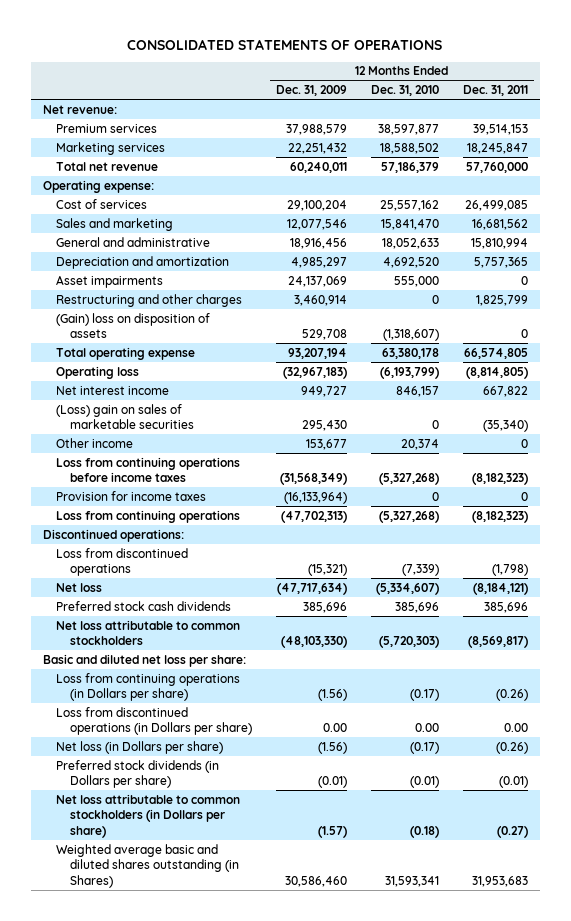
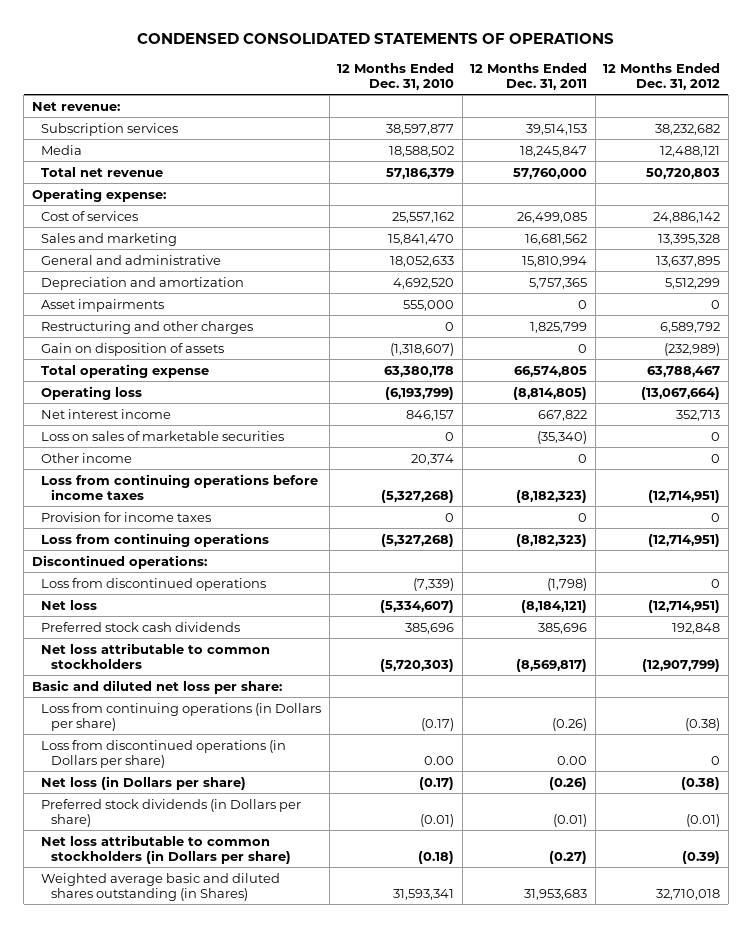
[127,38,443,50] CONSOLIDATED STATEMENTS OF OPERATIONS -> [136,32,614,44] CONDENSED CONSOLIDATED STATEMENTS OF OPERATIONS
[275,85,347,97] Dec. 31, 2009 -> none
none -> [603,62,721,90] 12 Months Ended Dec. 31, 2012
[56,123,158,133] Premium services -> [41,122,179,136] Subscription services
[56,141,166,155] Marketing services -> [41,144,83,155] Media
[56,312,211,339] (Gain) loss on disposition of assets -> [41,342,225,356] Gain on disposition of assets
[56,403,194,430] (Loss) gain on sales of marketable securities -> [41,430,285,441] Loss on sales of marketable securities

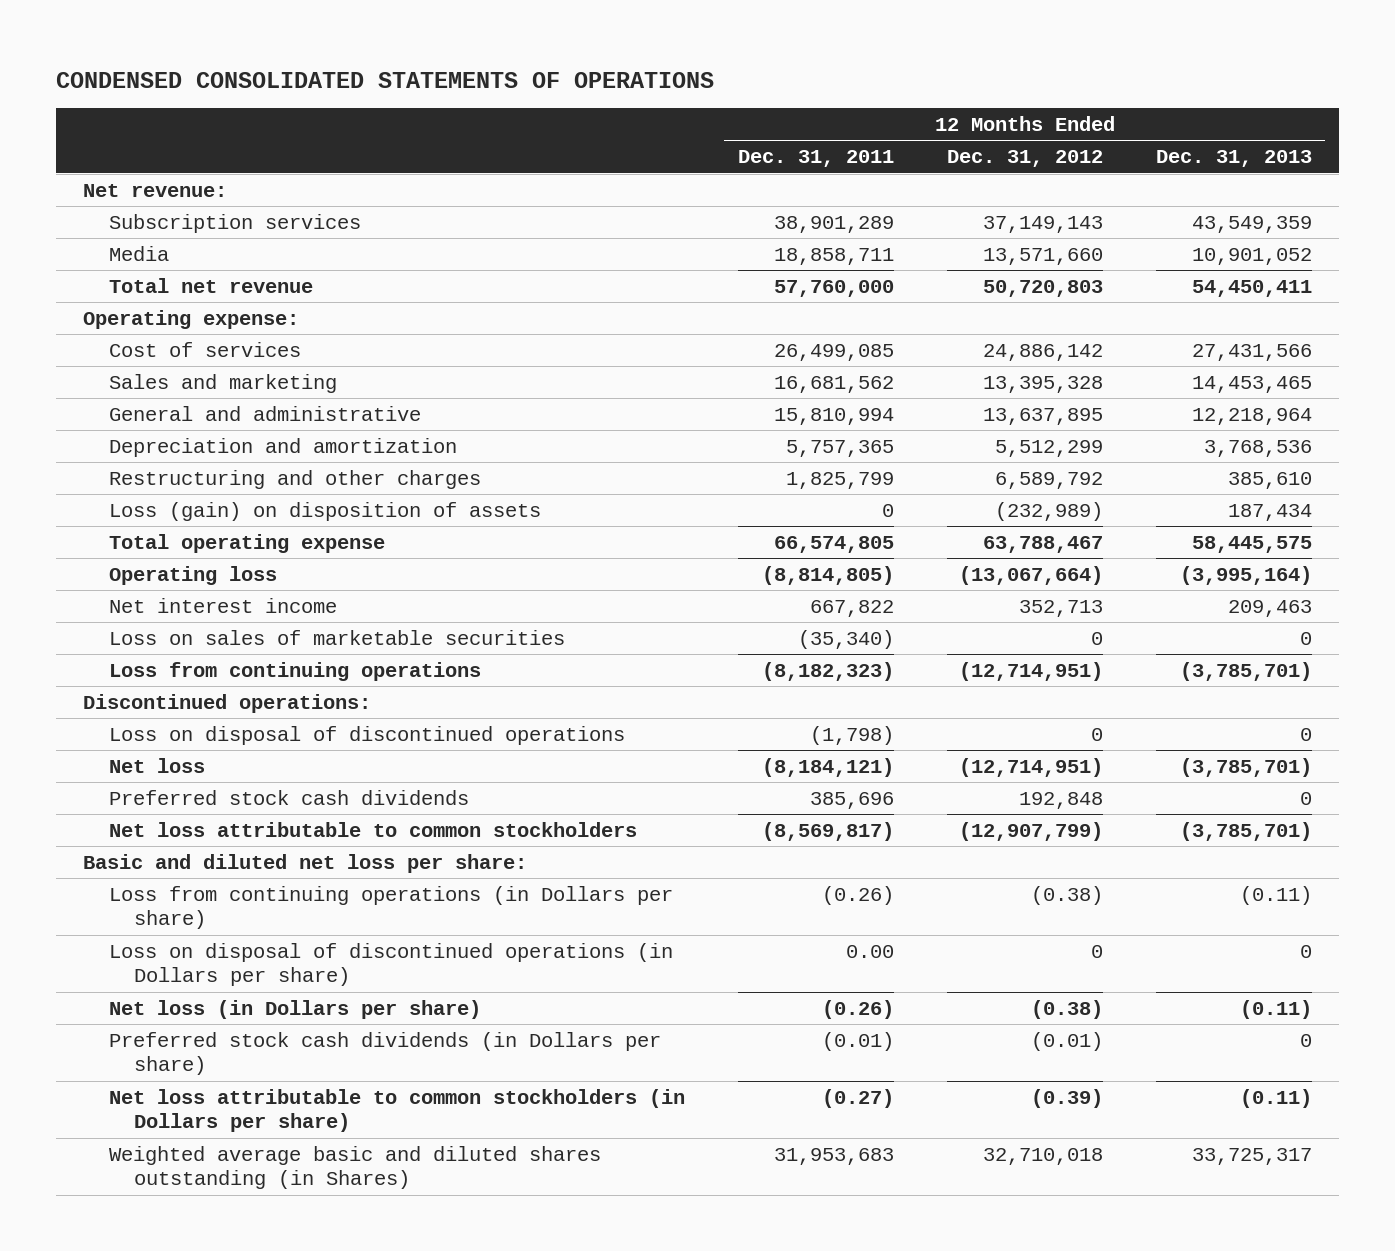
[337,62,455,90] 12 Months Ended Dec. 31, 2010 -> none
none -> [1155,150,1312,168] Dec. 31, 2013
[526,123,588,135] 39,514,153 -> [773,215,894,233] 38,901,289
[655,123,721,135] 38,232,682 -> [982,215,1103,233] 37,149,143
[520,145,588,157] 18,245,847 -> [773,247,894,265] 18,858,711
[660,145,721,157] 12,488,121 -> [982,247,1103,265] 13,571,660
[41,298,165,312] Asset impairments -> none
[41,342,225,356] Gain on disposition of assets -> [108,501,541,521] Loss (gain) on disposition of assets
[41,452,133,463] Other income -> none
[41,473,319,500] Loss from continuing operations before income taxes -> none
[41,511,212,522] Provision for income taxes -> none
[41,577,267,591] Loss from discontinued operations -> [108,725,625,745] Loss on disposal of discontinued operations
[41,739,287,768] Loss from discontinued operations (in Dollars per share) -> [108,942,673,987] Loss on disposal of discontinued operations (in Dollars per share)
[41,798,302,827] Preferred stock dividends (in Dollars per share) -> [108,1031,661,1076] Preferred stock cash dividends (in Dollars per share)

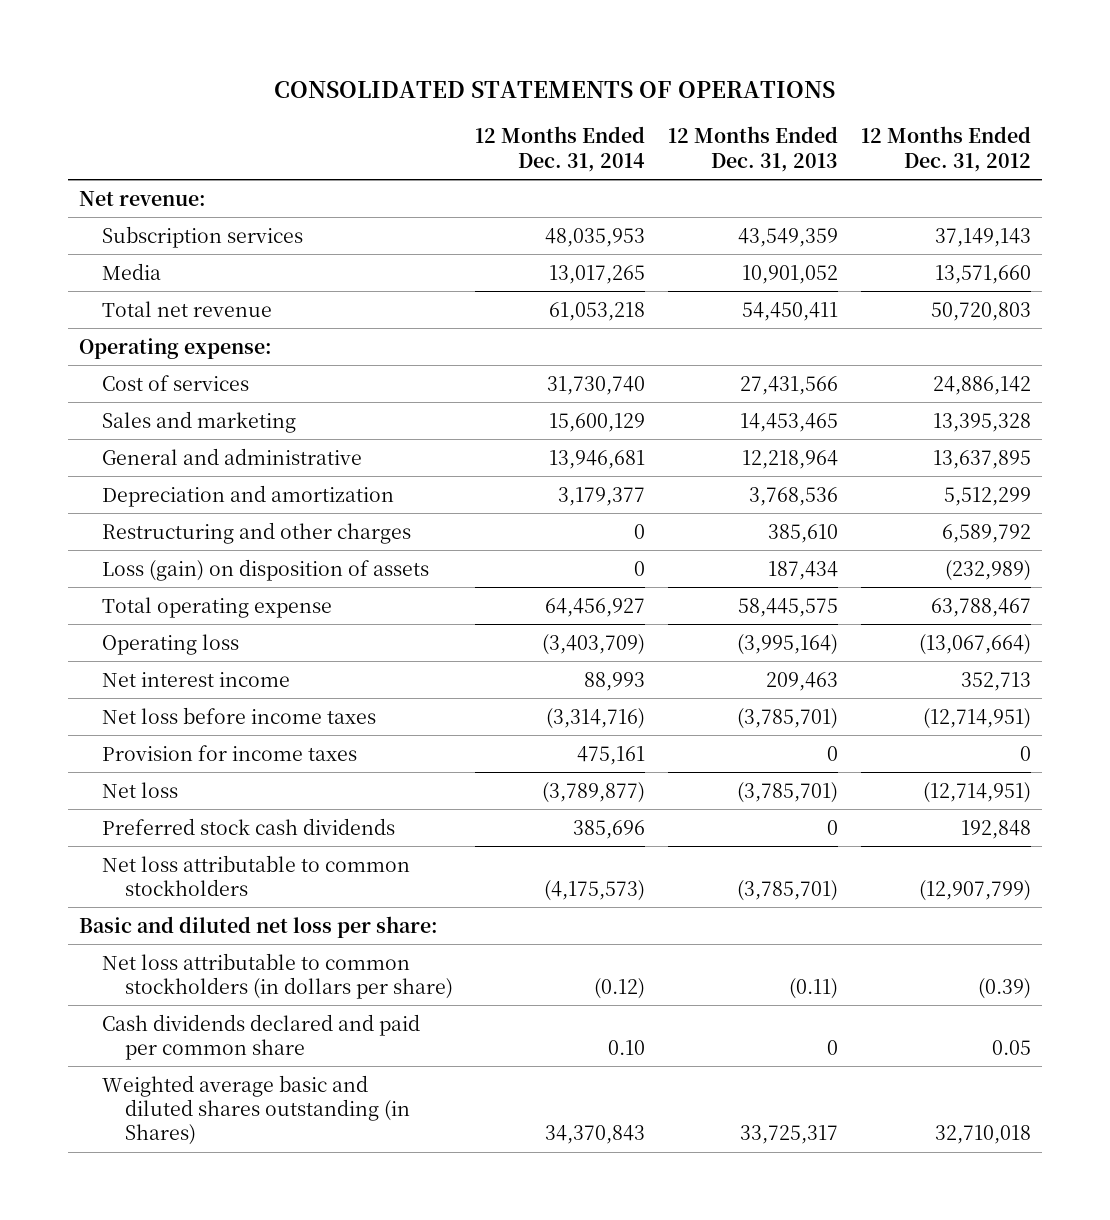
[56,71,715,88] CONDENSED CONSOLIDATED STATEMENTS OF OPERATIONS -> [273,81,835,99] CONSOLIDATED STATEMENTS OF OPERATIONS
[737,150,894,168] Dec. 31, 2011 -> none
none -> [475,126,646,172] 12 Months Ended Dec. 31, 2014
[108,629,565,645] Loss on sales of marketable securities -> none
[82,693,371,713] Discontinued operations: -> none
[108,725,625,745] Loss on disposal of discontinued operations -> none
[108,661,481,681] Loss from continuing operations -> [101,706,376,724] Net loss before income taxes
none -> [101,744,357,761] Provision for income taxes
[108,885,673,930] Loss from continuing operations (in Dollars per share) -> none
[108,942,673,987] Loss on disposal of discontinued operations (in Dollars per share) -> none
[108,1031,661,1076] Preferred stock cash dividends (in Dollars per share) -> none
[108,1088,685,1133] Net loss attributable to common stockholders (in Dollars per share) -> none
[108,999,481,1019] Net loss (in Dollars per share) -> [101,952,453,1000] Net loss attributable to common stockholders (in dollars per share)
[1030,999,1103,1019] (0.38) -> [978,978,1032,1000] (0.39)
none -> [101,1013,420,1061] Cash dividends declared and paid per common share

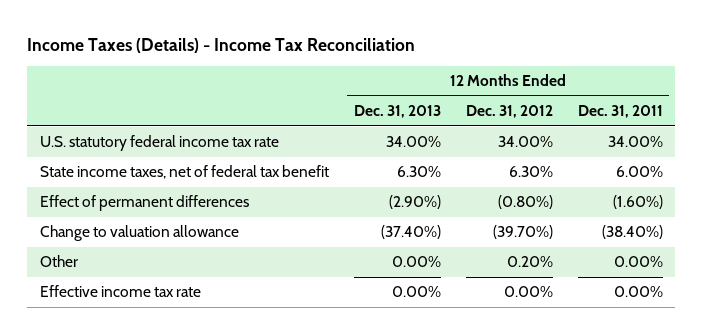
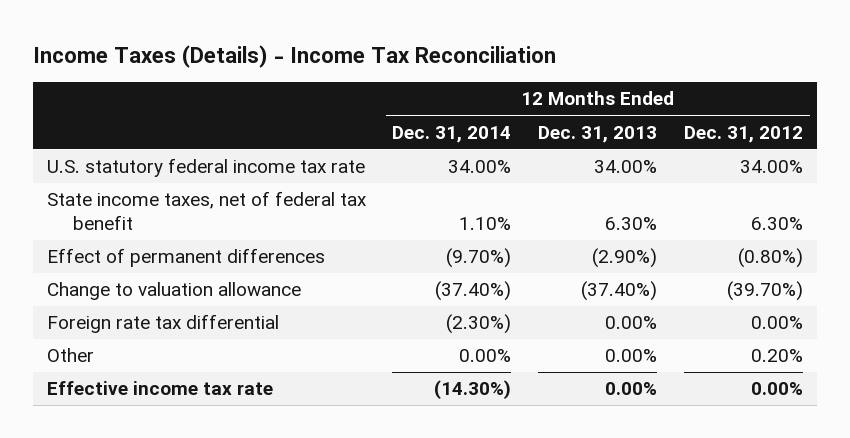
[577,105,663,119] Dec. 31, 2011 -> none
none -> [392,125,512,143] Dec. 31, 2014
none -> [46,314,279,334] Foreign rate tax differential

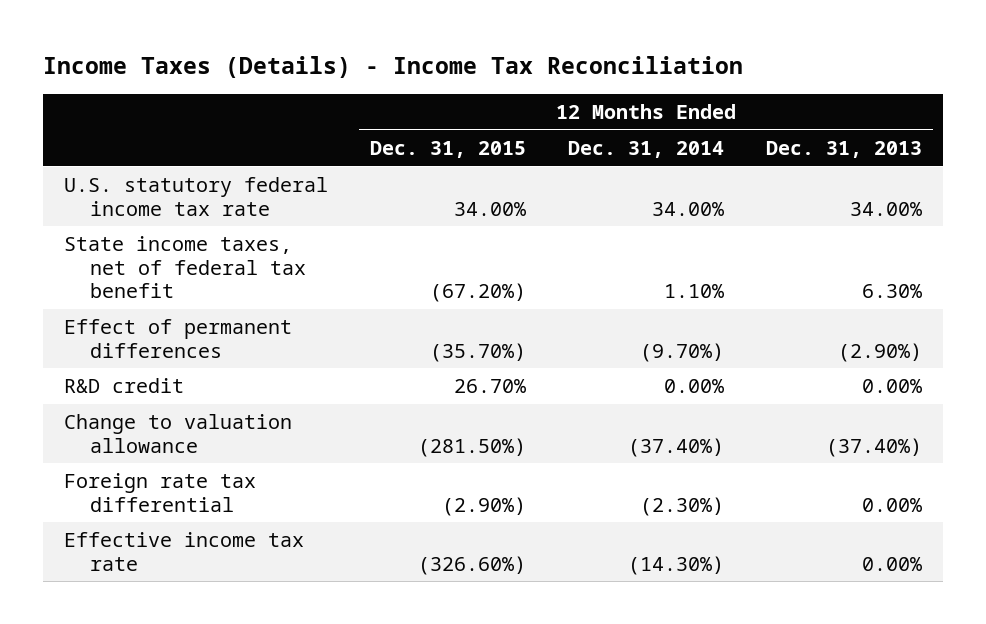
[684,125,804,143] Dec. 31, 2012 -> none
none -> [370,140,527,158] Dec. 31, 2015
none -> [63,378,184,394] R&D credit
[46,348,94,363] Other -> none

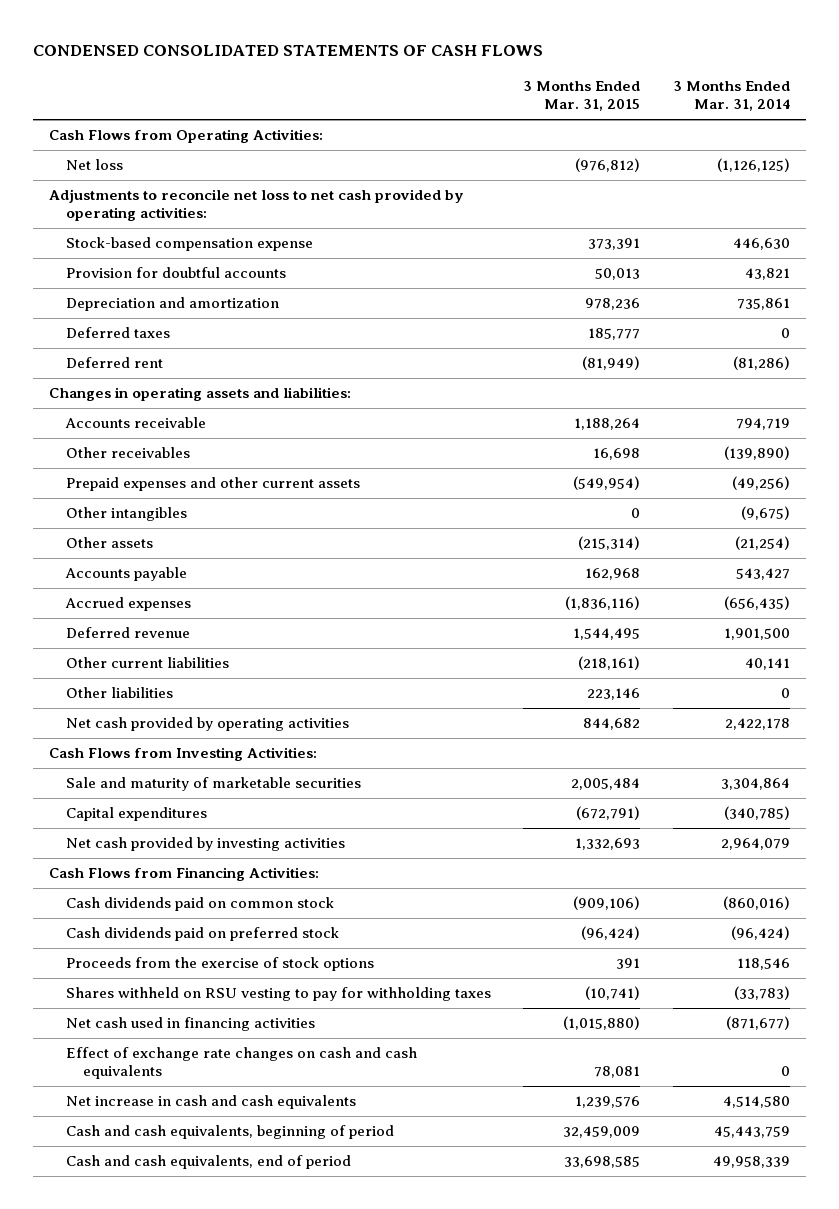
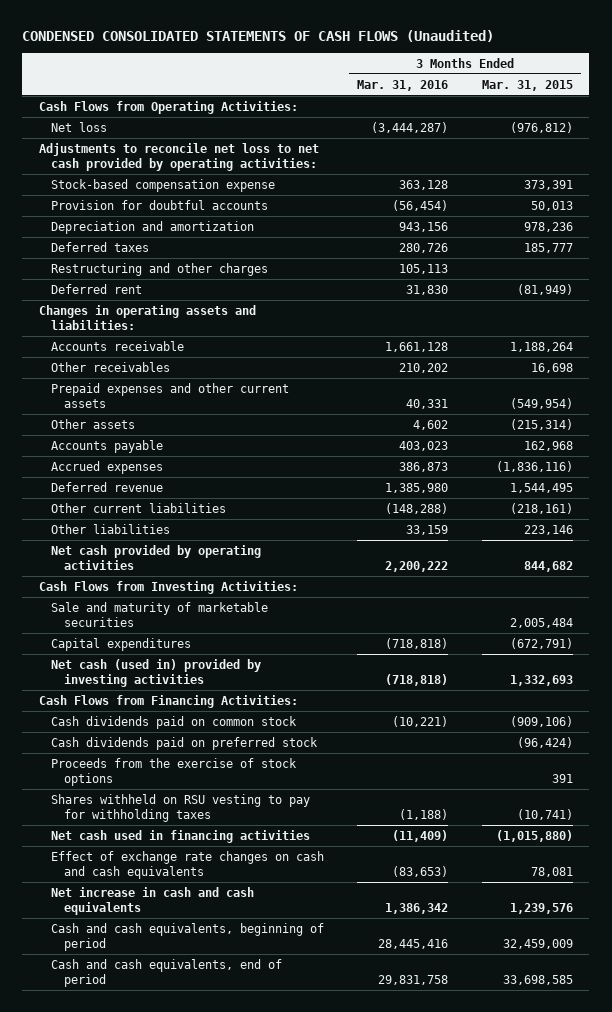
[32,44,543,56] CONDENSED CONSOLIDATED STATEMENTS OF CASH FLOWS -> [22,30,495,43] CONDENSED CONSOLIDATED STATEMENTS OF CASH FLOWS (Unaudited)
[672,81,790,112] 3 Months Ended Mar. 31, 2014 -> none
none -> [357,79,449,91] Mar. 31, 2016
none -> [51,262,269,276] Restructuring and other charges
[65,507,187,522] Other intangibles -> none
[65,837,345,852] Net cash provided by investing activities -> [51,658,262,688] Net cash (used in) provided by investing activities

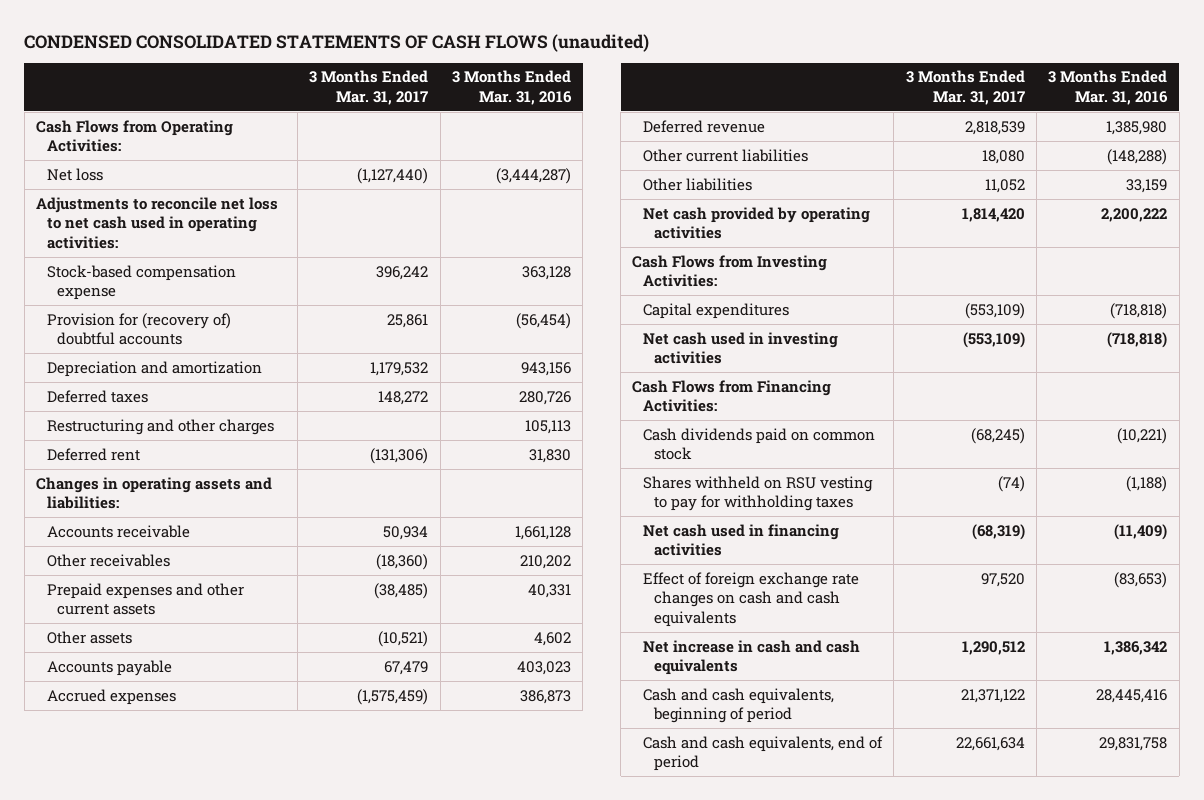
[22,30,495,43] CONDENSED CONSOLIDATED STATEMENTS OF CASH FLOWS (Unaudited) -> [24,33,650,52] CONDENSED CONSOLIDATED STATEMENTS OF CASH FLOWS (unaudited)
[481,79,573,91] Mar. 31, 2015 -> none
none -> [309,70,429,106] 3 Months Ended Mar. 31, 2017
[38,142,319,172] Adjustments to reconcile net loss to net cash provided by operating activities: -> [36,196,279,249] Adjustments to reconcile net loss to net cash used in operating activities:
[51,199,269,210] Provision for doubtful accounts -> [46,312,231,346] Provision for (recovery of) doubtful accounts
[51,601,269,628] Sale and maturity of marketable securities -> none
[51,658,262,688] Net cash (used in) provided by investing activities -> [643,331,839,365] Net cash used in investing activities
[51,736,319,750] Cash dividends paid on preferred stock -> none
[51,757,298,787] Proceeds from the exercise of stock options -> none
[51,850,325,880] Effect of exchange rate changes on cash and cash equivalents -> [643,571,860,627] Effect of foreign exchange rate changes on cash and cash equivalents

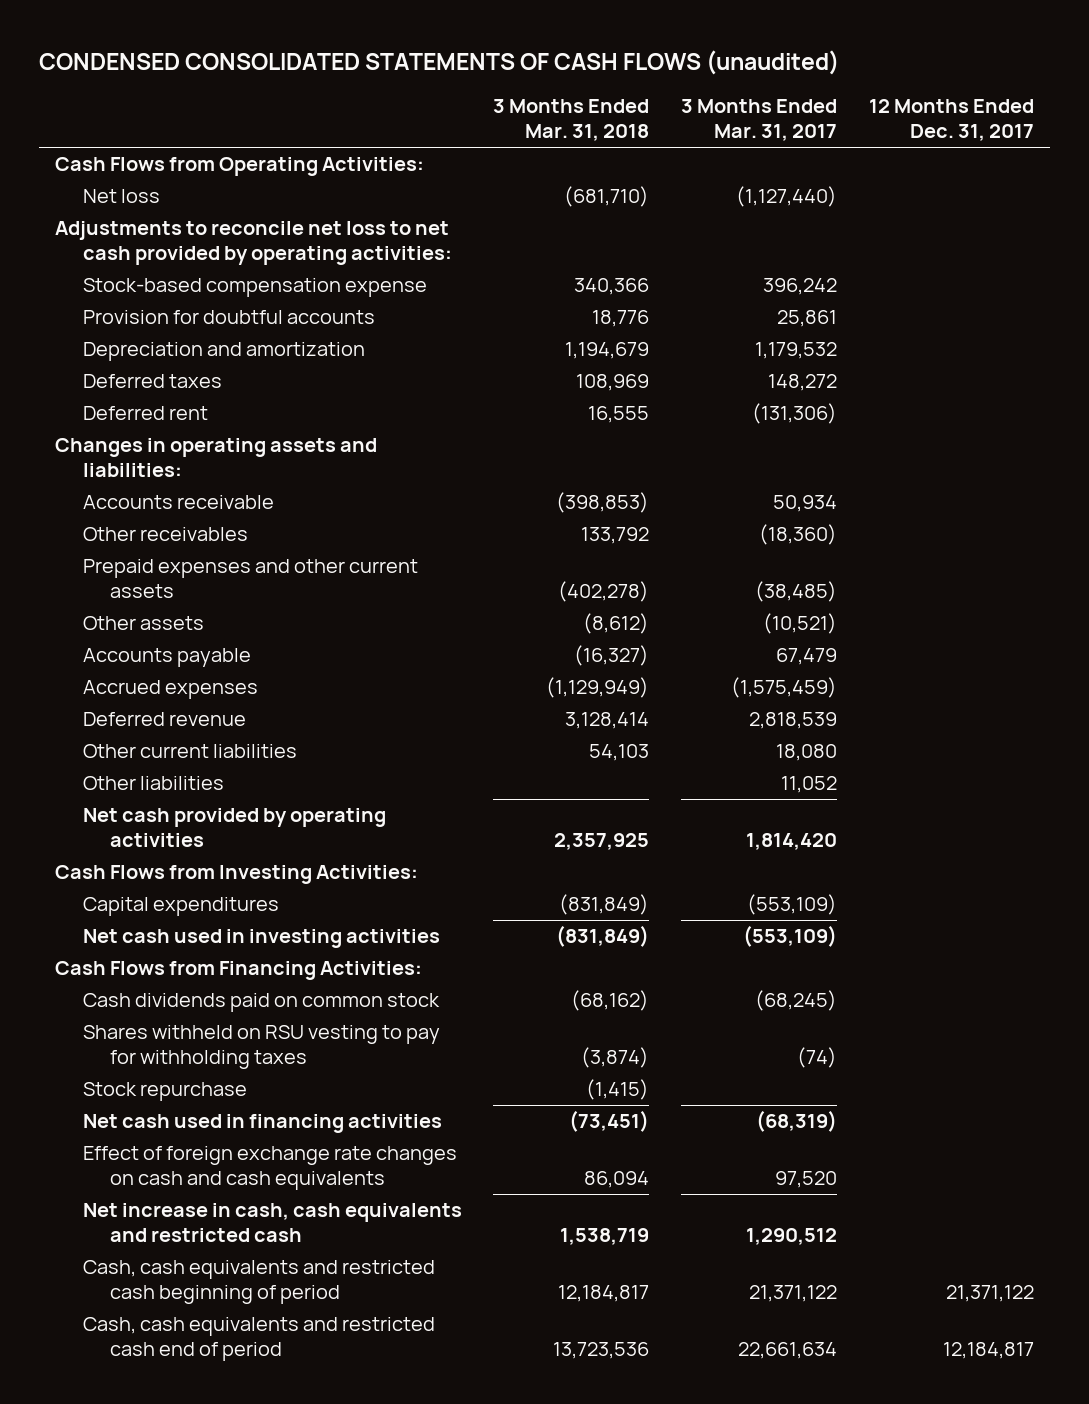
[452,70,573,106] 3 Months Ended Mar. 31, 2016 -> none
none -> [493,99,650,142] 3 Months Ended Mar. 31, 2018
none -> [868,99,1034,142] 12 Months Ended Dec. 31, 2017
[36,196,279,249] Adjustments to reconcile net loss to net cash used in operating activities: -> [55,221,452,266] Adjustments to reconcile net loss to net cash provided by operating activities:
[46,312,231,346] Provision for (recovery of) doubtful accounts -> [82,310,375,325] Provision for doubtful accounts
[46,418,274,435] Restructuring and other charges -> none
none -> [82,1082,247,1102] Stock repurchase
[643,639,861,676] Net increase in cash and cash equivalents -> [82,1203,462,1243] Net increase in cash, cash equivalents and restricted cash
[643,687,835,724] Cash and cash equivalents, beginning of period -> [82,1260,435,1305] Cash, cash equivalents and restricted cash beginning of period
[643,735,884,772] Cash and cash equivalents, end of period -> [82,1317,435,1362] Cash, cash equivalents and restricted cash end of period

